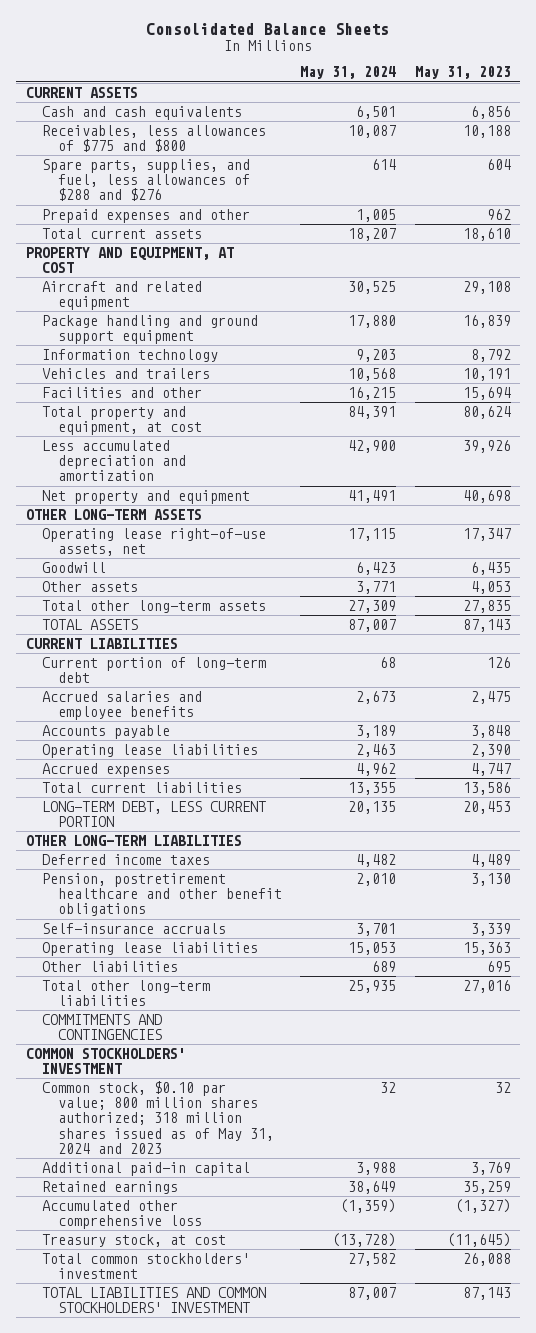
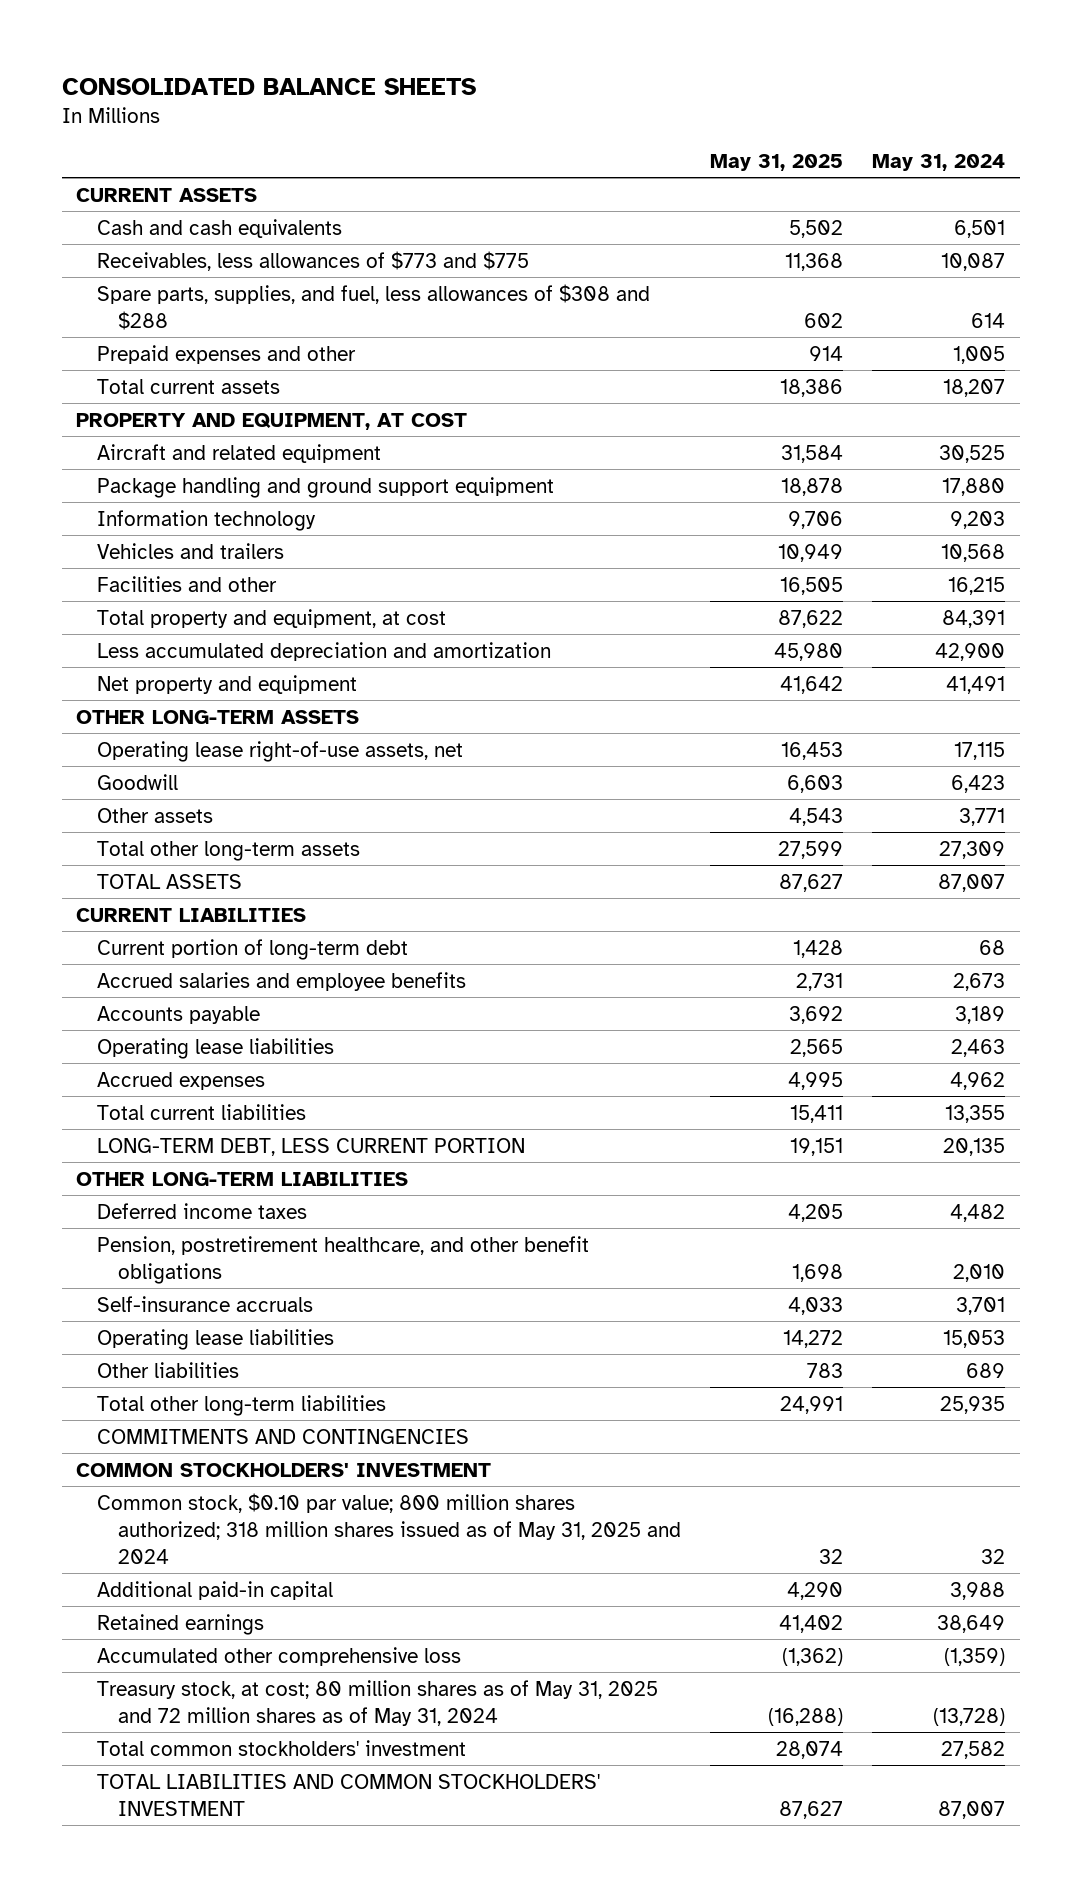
[146,22,390,35] Consolidated Balance Sheets -> [61,77,476,95] CONSOLIDATED BALANCE SHEETS
[414,66,511,80] May 31, 2023 -> none
none -> [710,153,844,171] May 31, 2025
[41,125,266,153] Receivables, less allowances of $775 and $800 -> [97,250,530,271] Receivables, less allowances of $773 and $775
[41,159,251,202] Spare parts, supplies, and fuel, less allowances of $288 and $276 -> [97,283,651,330] Spare parts, supplies, and fuel, less allowances of $308 and $288
[41,873,283,917] Pension, postretirement healthcare and other benefit obligations -> [97,1235,590,1284] Pension, postretirement healthcare, and other benefit obligations
[41,1081,275,1154] Common stock, $0.10 par value; 800 million shares authorized; 318 million shares issued as of May 31, 2024 and 2023 -> [97,1492,682,1564] Common stock, $0.10 par value; 800 million shares authorized; 318 million shares issued as of May 31, 2025 and 2024
[41,1234,226,1248] Treasury stock, at cost -> [97,1679,659,1726] Treasury stock, at cost; 80 million shares as of May 31, 2025 and 72 million shares as of May 31, 2024

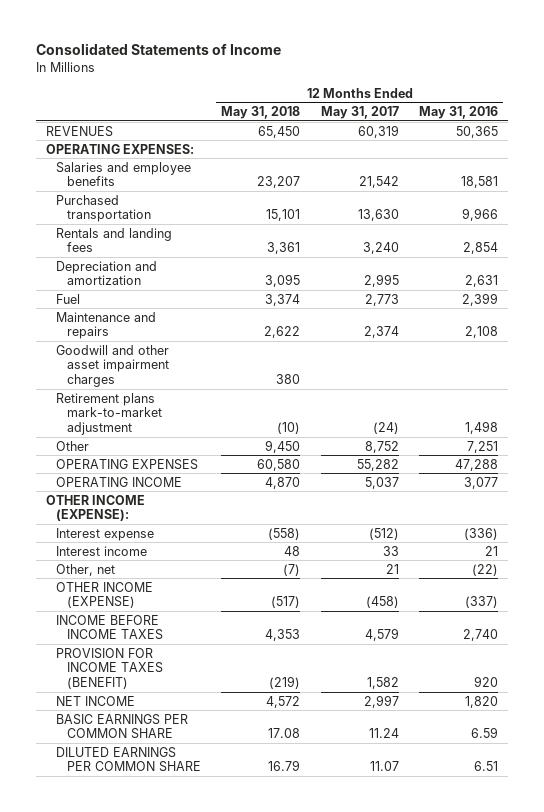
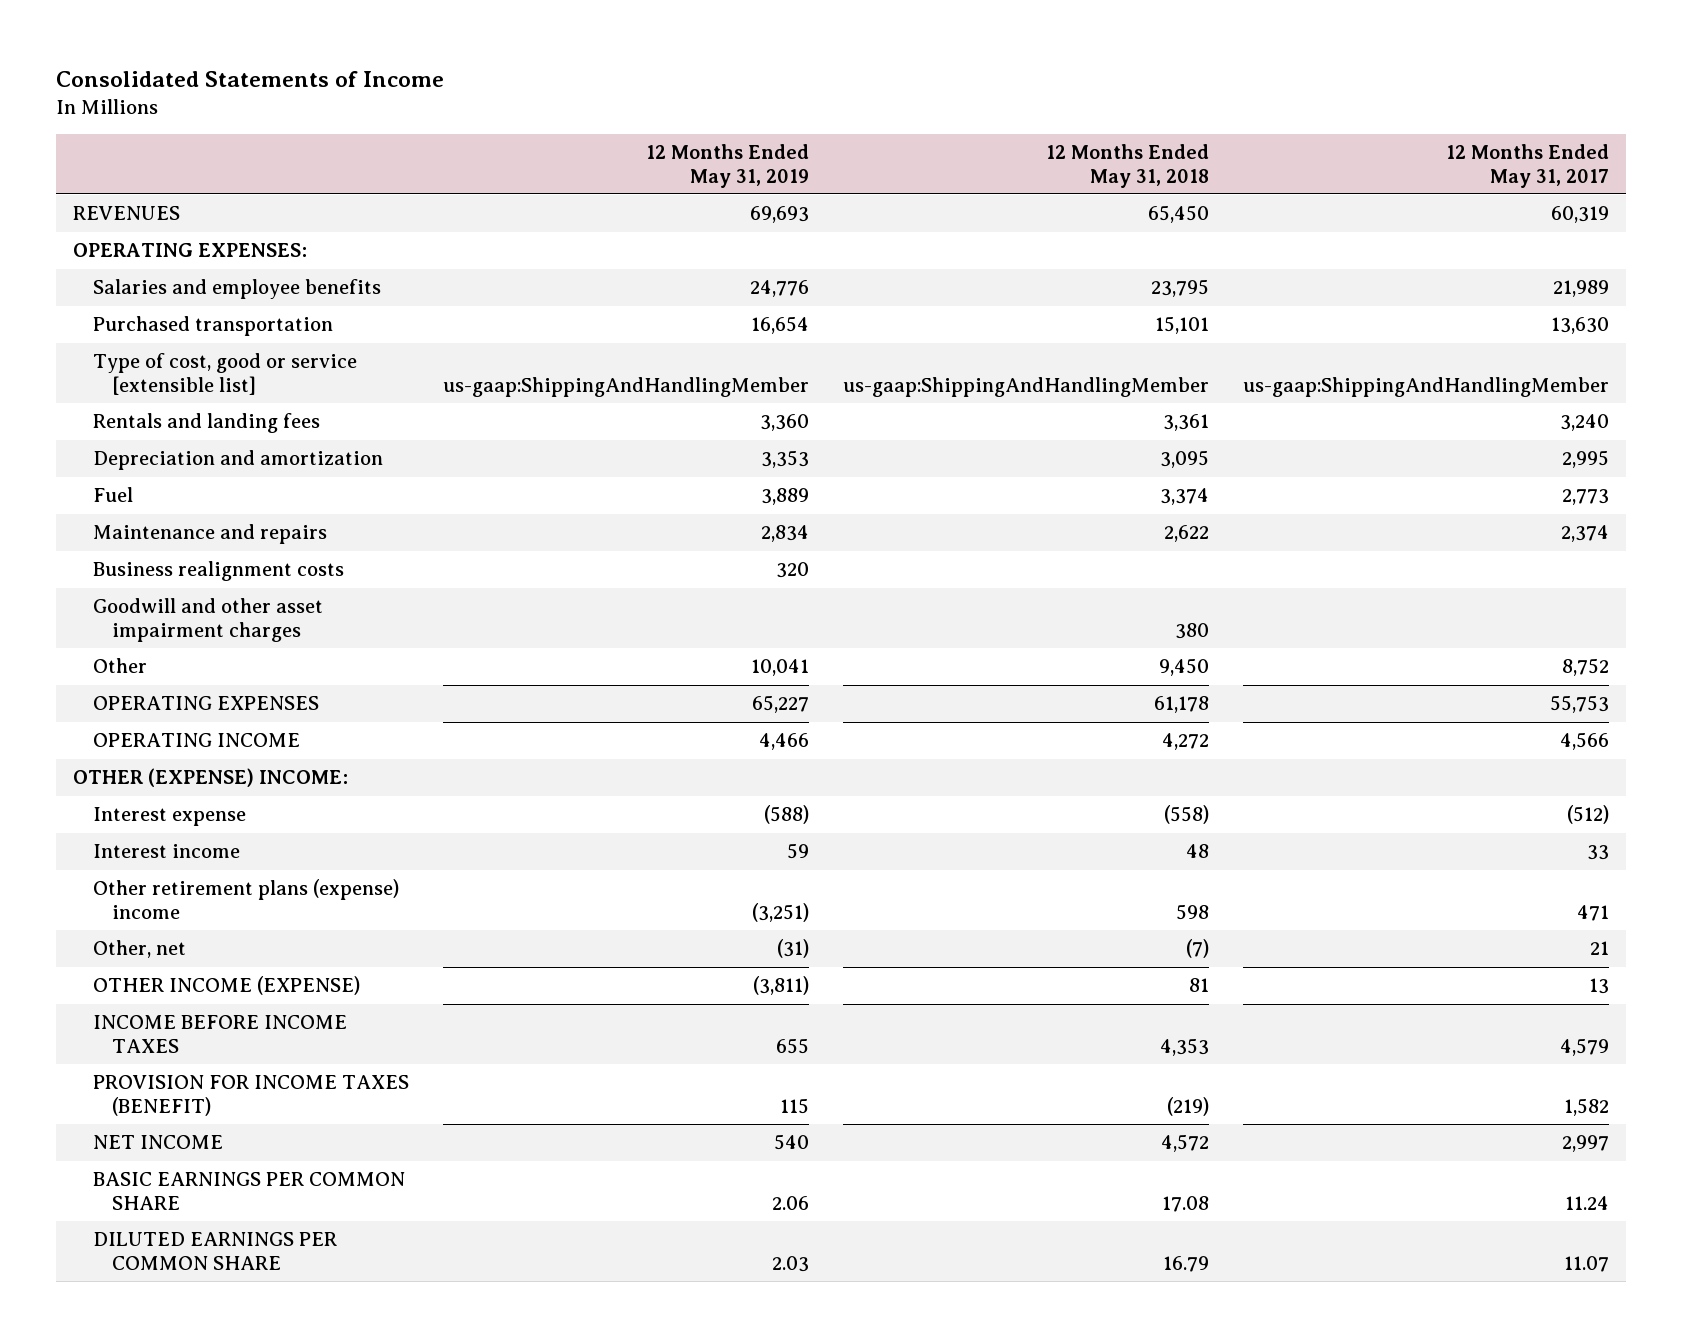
[419,106,499,120] May 31, 2016 -> none
none -> [645,143,809,188] 12 Months Ended May 31, 2019
[257,176,301,189] 23,207 -> [1150,279,1209,298] 23,795
[358,176,399,189] 21,542 -> [1552,280,1609,298] 21,989
none -> [92,353,357,395] Type of cost, good or service [extensible list]
none -> [92,561,344,582] Business realignment costs
[56,392,162,435] Retirement plans mark-to-market adjustment -> none
[257,458,301,471] 60,580 -> [1153,696,1209,714] 61,178
[356,458,399,471] 55,282 -> [1549,695,1609,714] 55,753
[265,476,301,489] 4,870 -> [1161,733,1209,751] 4,272
[364,476,399,489] 5,037 -> [1559,732,1609,751] 4,566
[46,494,146,522] OTHER INCOME (EXPENSE): -> [72,768,348,788] OTHER (EXPENSE) INCOME:
none -> [92,879,399,919] Other retirement plans (expense) income
[271,596,301,609] (517) -> [1188,978,1209,993] 81
[365,596,399,609] (458) -> [1588,978,1609,995] 13

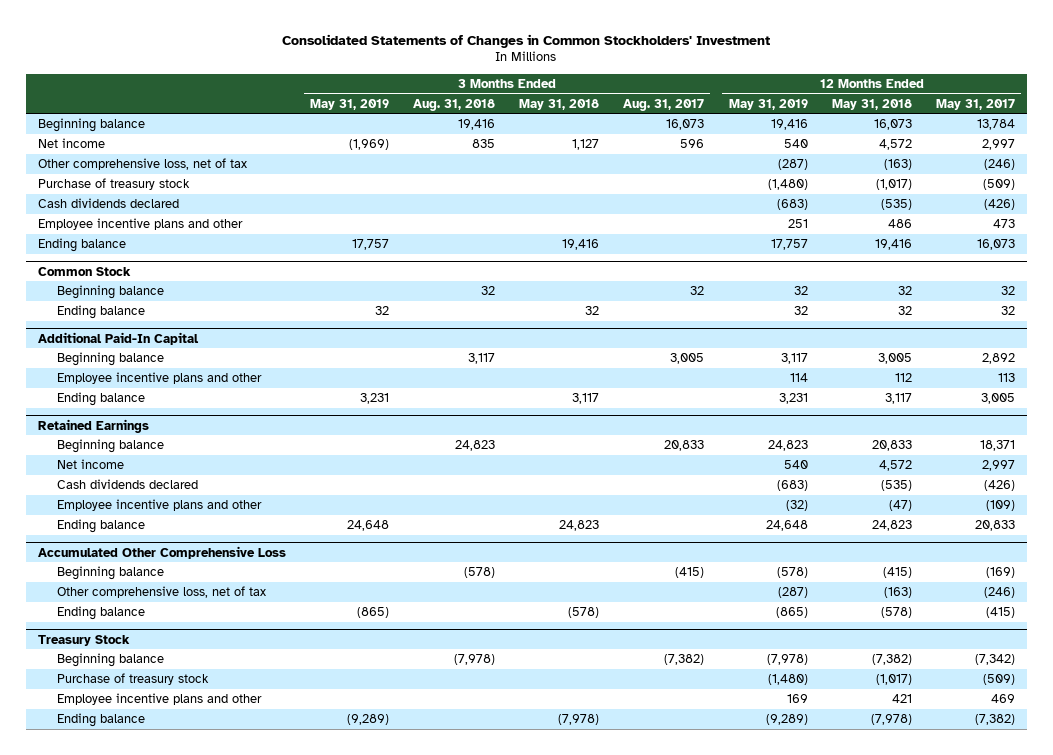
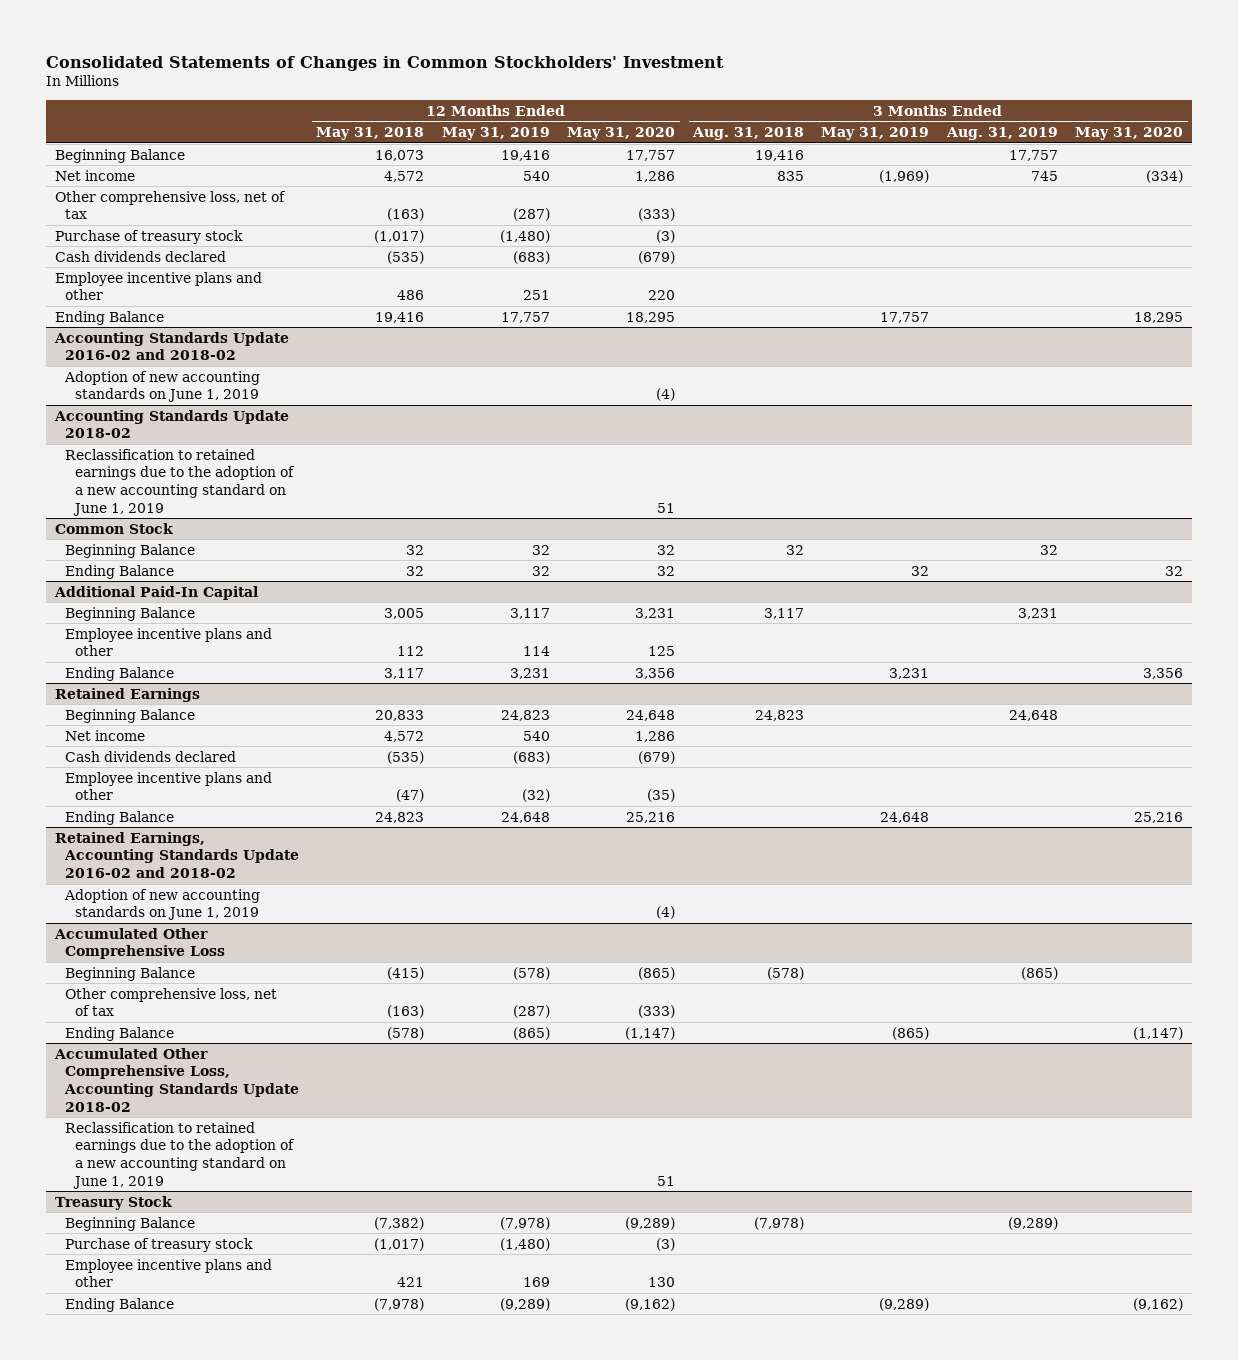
[519,98,600,110] May 31, 2018 -> none
[623,98,705,111] Aug. 31, 2017 -> none
[935,98,1015,110] May 31, 2017 -> none
none -> [567,127,676,141] May 31, 2020
none -> [945,127,1058,141] Aug. 31, 2019
none -> [1075,127,1184,141] May 31, 2020
[37,118,145,133] Beginning balance -> [54,148,185,163] Beginning Balance
[37,238,126,253] Ending balance -> [54,310,164,325] Ending Balance
none -> [53,331,289,361] Accounting Standards Update 2016-02 and 2018-02
none -> [64,370,261,403] Adoption of new accounting standards on June 1, 2019
none -> [53,409,289,439] Accounting Standards Update 2018-02
none -> [65,448,296,516] Reclassification to retained earnings due to the adoption of a new accounting standard on June 1, 2019
[56,285,164,300] Beginning balance -> [65,543,196,558] Beginning Balance
[56,305,145,320] Ending balance -> [65,564,175,579] Ending Balance
[56,352,164,367] Beginning balance -> [65,606,196,621] Beginning Balance
[56,392,145,407] Ending balance -> [65,666,175,681] Ending Balance
[56,439,164,454] Beginning balance -> [65,708,196,723] Beginning Balance
[56,519,145,534] Ending balance -> [65,810,175,825] Ending Balance
none -> [54,831,300,879] Retained Earnings, Accounting Standards Update 2016-02 and 2018-02
none -> [64,888,261,921] Adoption of new accounting standards on June 1, 2019
[56,566,164,581] Beginning balance -> [65,966,196,981] Beginning Balance
[56,606,145,621] Ending balance -> [65,1026,175,1041] Ending Balance
none -> [53,1047,300,1112] Accumulated Other Comprehensive Loss, Accounting Standards Update 2018-02
none -> [65,1121,296,1189] Reclassification to retained earnings due to the adoption of a new accounting standard on June 1, 2019
[56,653,164,668] Beginning balance -> [65,1216,196,1231] Beginning Balance
[56,713,145,728] Ending balance -> [65,1297,175,1312] Ending Balance

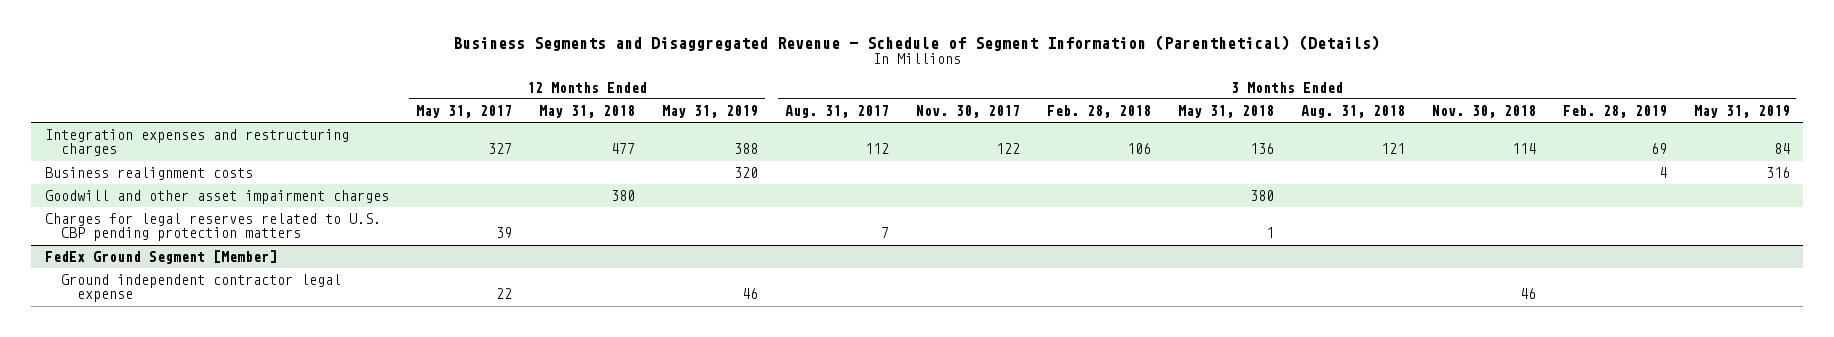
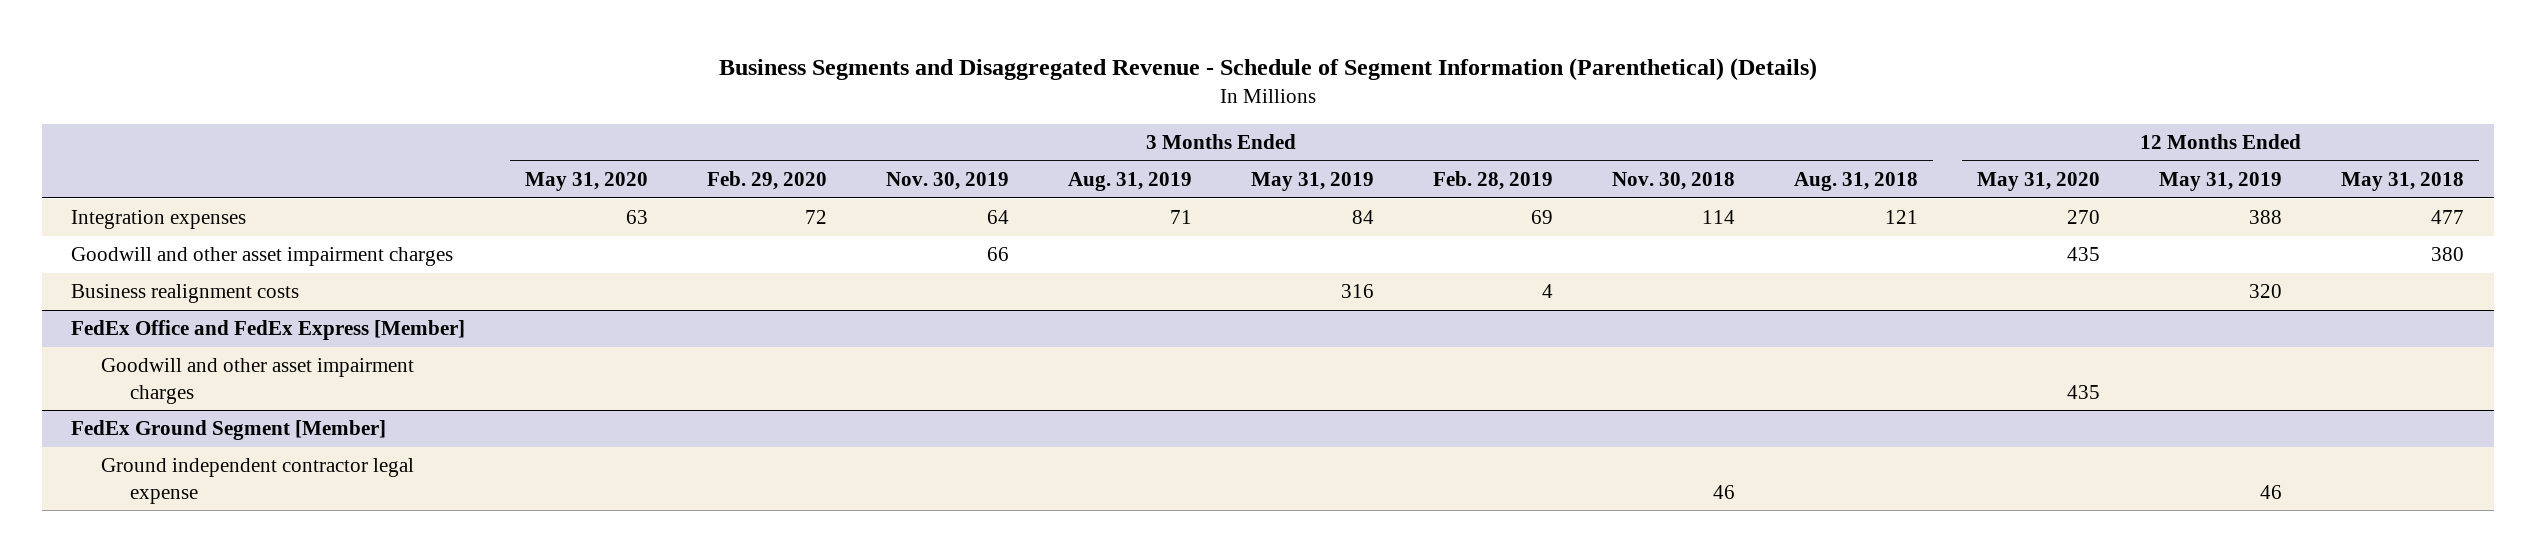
[415,104,512,118] May 31, 2017 -> none
[784,104,889,118] Aug. 31, 2017 -> none
[915,104,1020,118] Nov. 30, 2017 -> none
[1046,104,1151,118] Feb. 28, 2018 -> none
[1177,104,1274,118] May 31, 2018 -> none
none -> [524,172,648,192] May 31, 2020
none -> [706,171,827,191] Feb. 29, 2020
none -> [885,172,1009,191] Nov. 30, 2019
none -> [1067,172,1192,192] Aug. 31, 2019
none -> [1977,172,2101,192] May 31, 2020
[44,128,349,157] Integration expenses and restructuring charges -> [71,210,247,230] Integration expenses
[44,212,381,242] Charges for legal reserves related to U.S. CBP pending protection matters -> none
[44,166,253,180] Business realignment costs -> [71,284,300,304] Business realignment costs
none -> [71,320,466,341] FedEx Office and FedEx Express [Member]
none -> [100,358,414,404] Goodwill and other asset impairment charges

